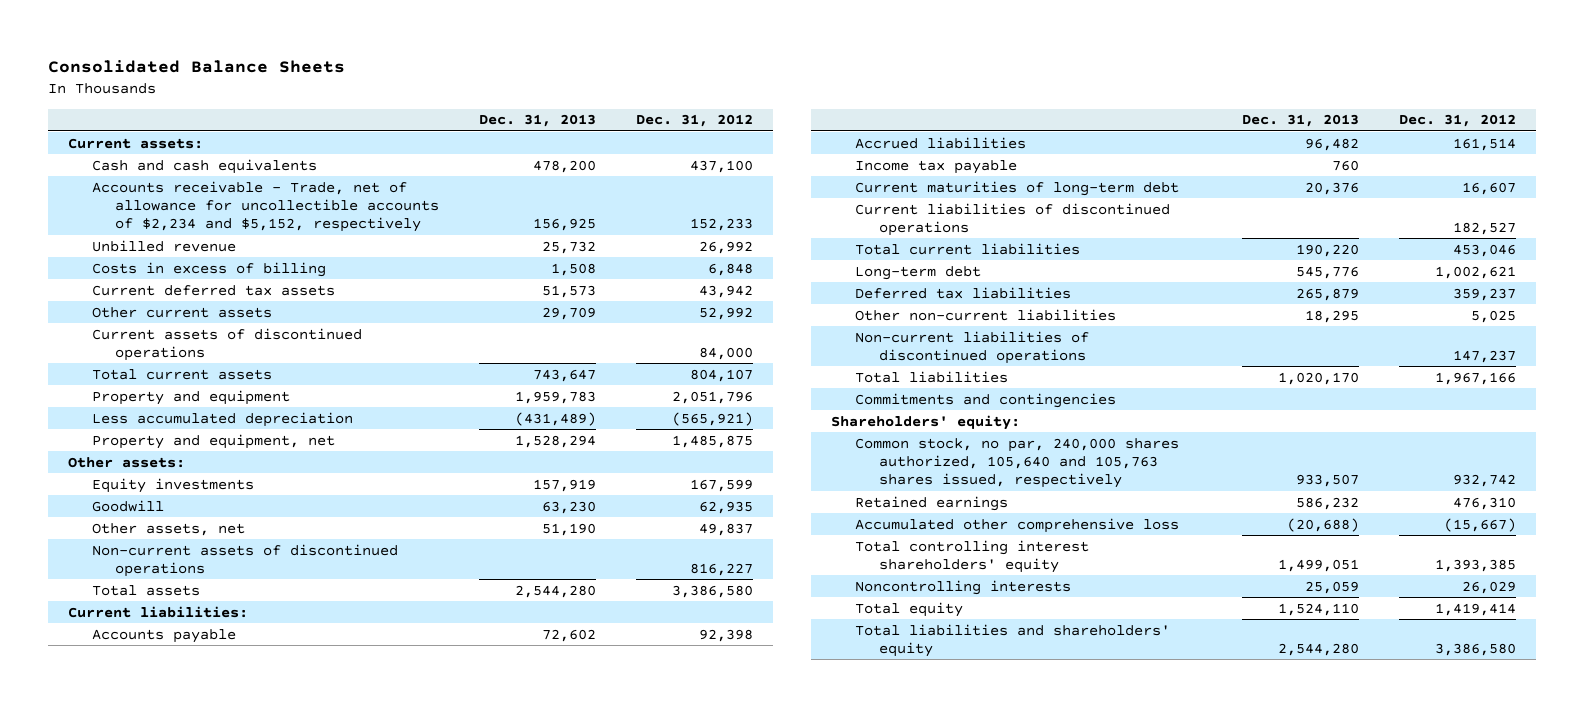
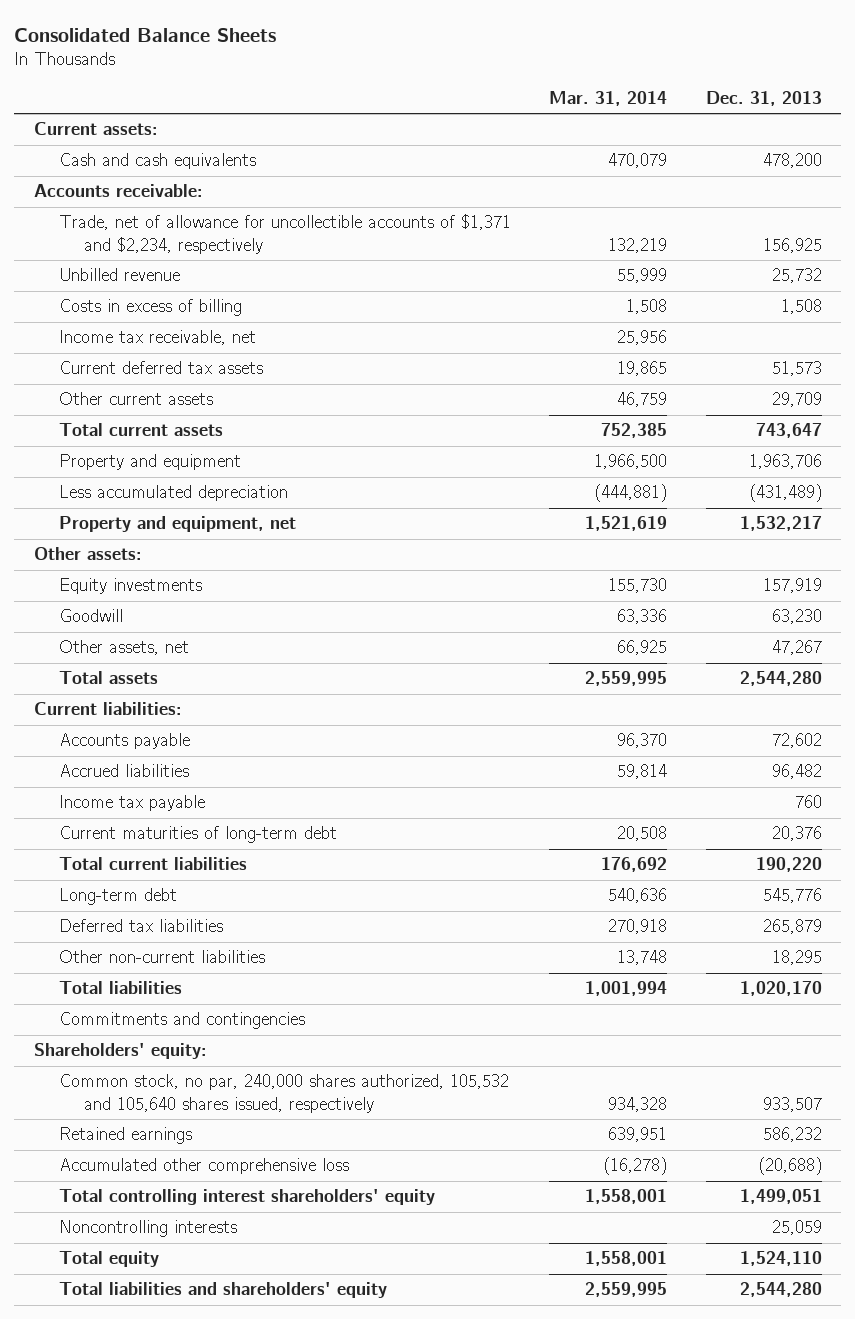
[635,114,753,128] Dec. 31, 2012 -> none
none -> [549,91,668,107] Mar. 31, 2014
none -> [33,184,203,198] Accounts receivable:
[91,180,440,233] Accounts receivable - Trade, net of allowance for uncollectible accounts of $2,234 and $5,152, respectively -> [58,214,511,255] Trade, net of allowance for uncollectible accounts of $1,371 and $2,234, respectively
none -> [58,330,256,346] Income tax receivable, net
[91,327,362,361] Current assets of discontinued operations -> none
[514,390,596,404] 1,959,783 -> [748,454,822,470] 1,963,706
[514,434,596,448] 1,528,294 -> [739,516,822,532] 1,532,217
[91,543,398,577] Non-current assets of discontinued operations -> none
[541,522,596,536] 51,190 -> [771,640,822,656] 47,267
[854,202,1170,236] Current liabilities of discontinued operations -> none
[854,330,1089,364] Non-current liabilities of discontinued operations -> none
[854,437,1179,489] Common stock, no par, 240,000 shares authorized, 105,640 and 105,763 shares issued, respectively -> [58,1074,509,1114] Common stock, no par, 240,000 shares authorized, 105,532 and 105,640 shares issued, respectively

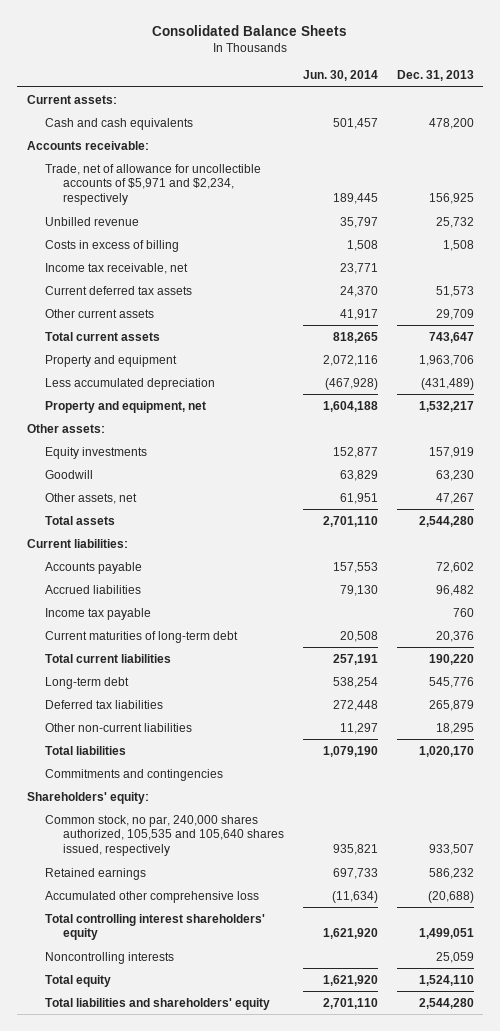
[549,91,668,107] Mar. 31, 2014 -> none
none -> [302,70,378,82] Jun. 30, 2014
[58,214,511,255] Trade, net of allowance for uncollectible accounts of $1,371 and $2,234, respectively -> [44,163,261,206] Trade, net of allowance for uncollectible accounts of $5,971 and $2,234, respectively
[58,1074,509,1114] Common stock, no par, 240,000 shares authorized, 105,532 and 105,640 shares issued, respectively -> [44,814,284,857] Common stock, no par, 240,000 shares authorized, 105,535 and 105,640 shares issued, respectively

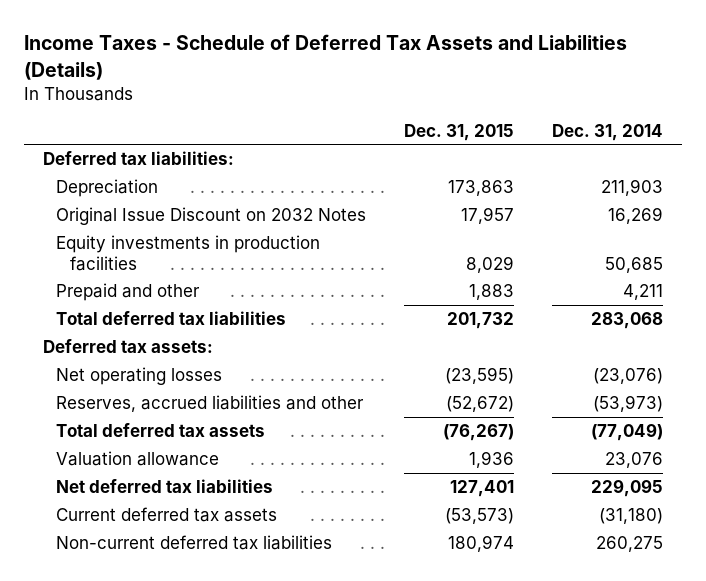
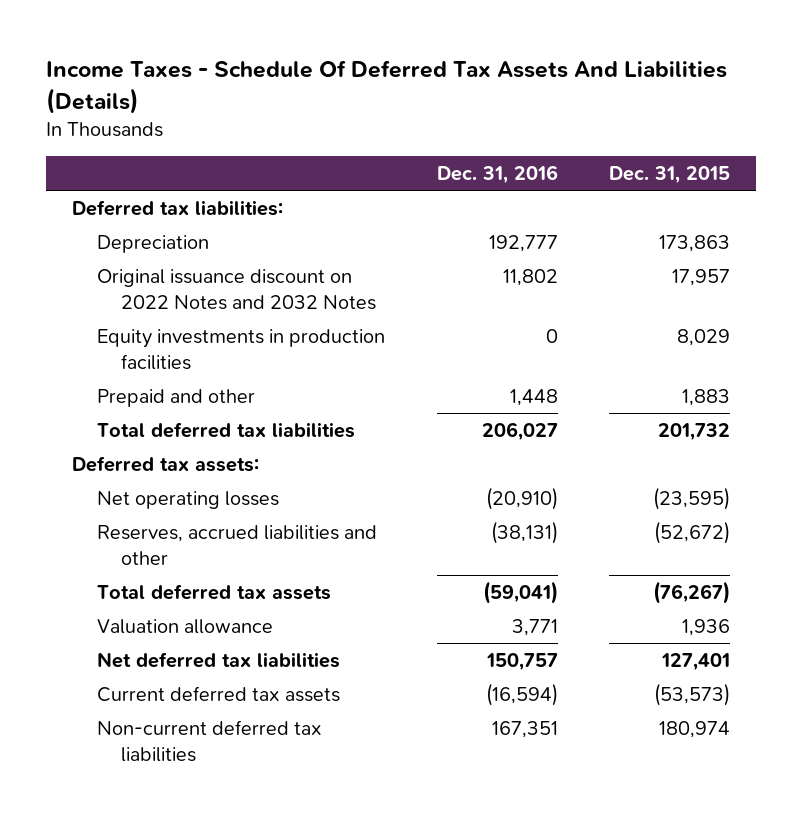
[23,34,627,80] Income Taxes - Schedule of Deferred Tax Assets and Liabilities (Details) -> [46,60,728,114] Income Taxes - Schedule Of Deferred Tax Assets And Liabilities (Details)
[552,123,664,141] Dec. 31, 2014 -> none
none -> [436,164,558,184] Dec. 31, 2016
[56,207,367,226] Original Issue Discount on 2032 Notes -> [96,269,377,311] Original issuance discount on 2022 Notes and 2032 Notes

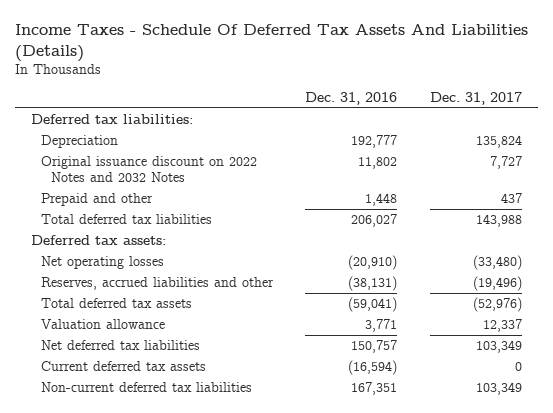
[609,165,731,184] Dec. 31, 2015 -> none
none -> [430,92,523,106] Dec. 31, 2017
[96,329,385,371] Equity investments in production facilities -> none

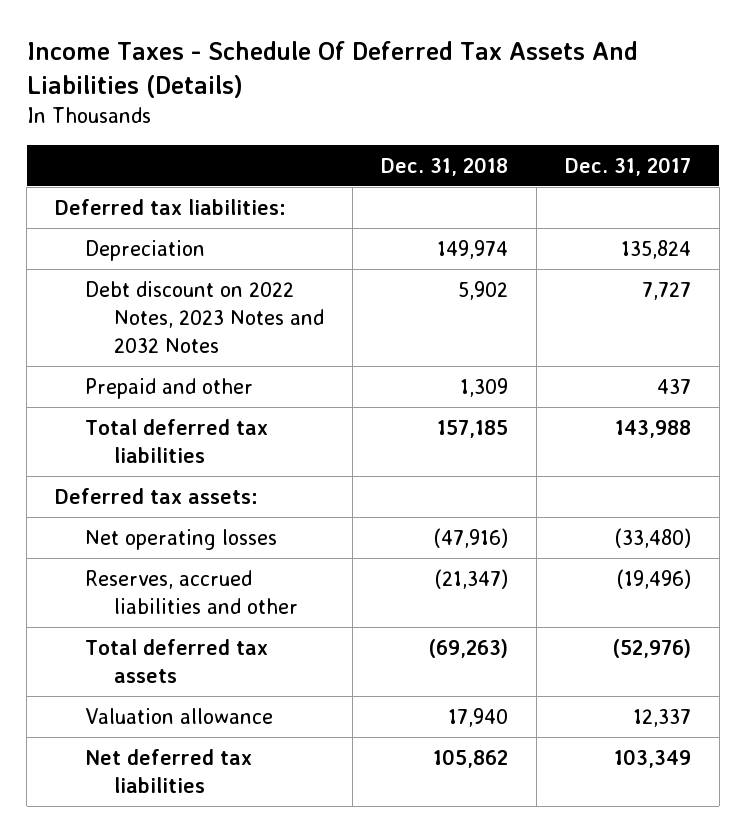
[305,92,398,106] Dec. 31, 2016 -> none
none -> [381,156,509,176] Dec. 31, 2018
[40,156,257,182] Original issuance discount on 2022 Notes and 2032 Notes -> [84,280,325,353] Debt discount on 2022 Notes, 2023 Notes and 2032 Notes
[40,361,206,372] Current deferred tax assets -> none
[40,382,252,393] Non-current deferred tax liabilities -> none

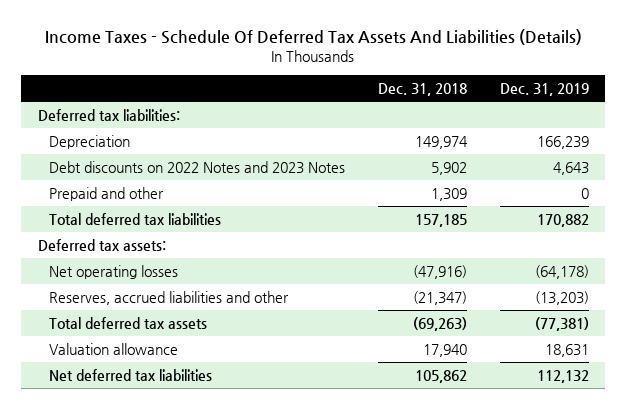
[564,156,691,176] Dec. 31, 2017 -> none
none -> [499,82,589,96] Dec. 31, 2019
[84,280,325,353] Debt discount on 2022 Notes, 2023 Notes and 2032 Notes -> [48,161,345,175] Debt discounts on 2022 Notes and 2023 Notes

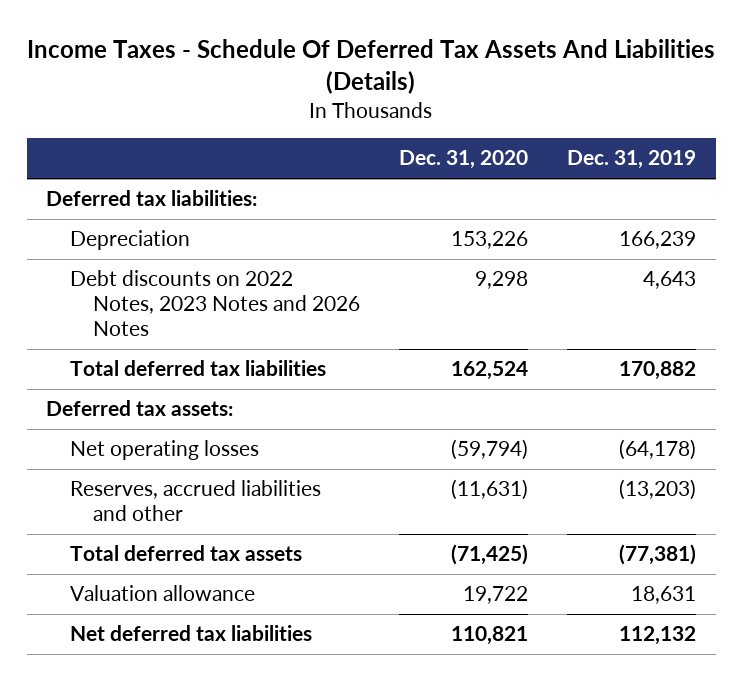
[377,82,467,96] Dec. 31, 2018 -> none
none -> [398,150,528,170] Dec. 31, 2020
[48,187,164,202] Prepaid and other -> none
[48,161,345,175] Debt discounts on 2022 Notes and 2023 Notes -> [69,270,360,337] Debt discounts on 2022 Notes, 2023 Notes and 2026 Notes

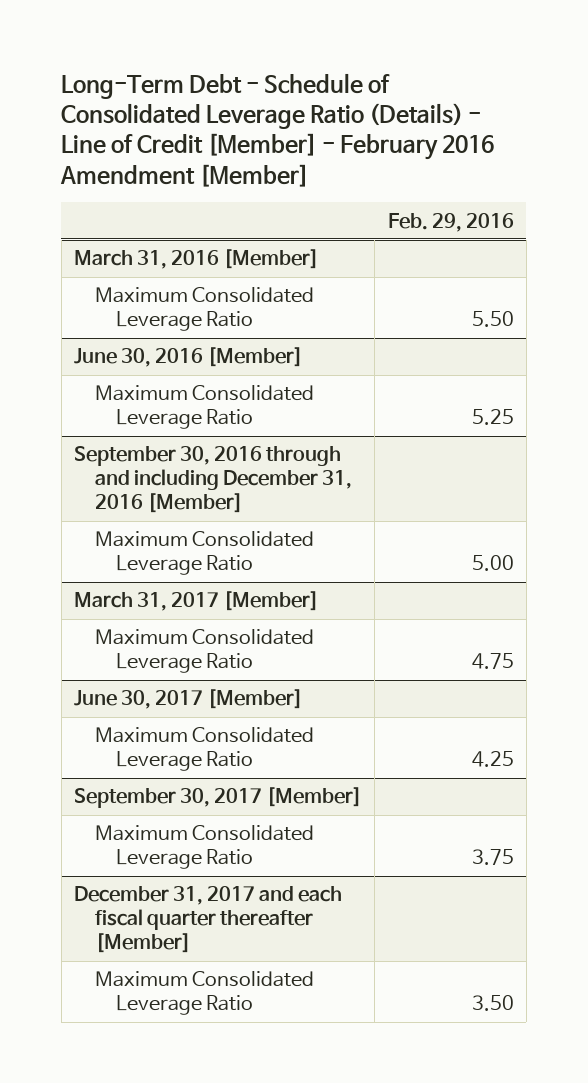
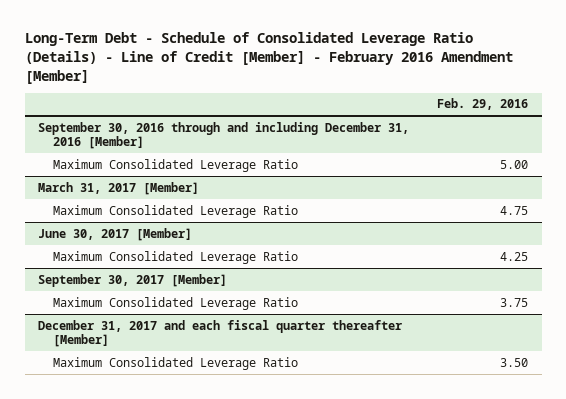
[74,249,320,270] March 31, 2016 [Member] -> none
[94,287,314,332] Maximum Consolidated Leverage Ratio -> none
[74,347,304,368] June 30, 2016 [Member] -> none
[94,385,314,430] Maximum Consolidated Leverage Ratio -> none

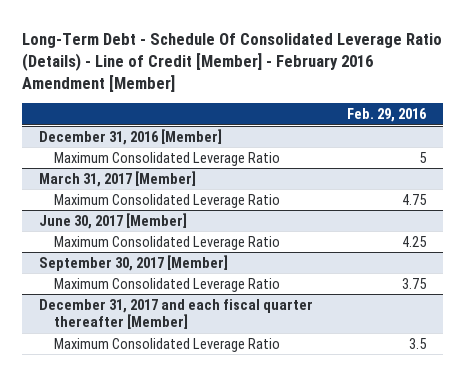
[24,32,513,84] Long-Term Debt - Schedule of Consolidated Leverage Ratio (Details) - Line of Credit [Member] - February 2016 Amendment [Member] -> [22,32,443,93] Long-Term Debt - Schedule Of Consolidated Leverage Ratio (Details) - Line of Credit [Member] - February 2016 Amendment [Member]
[38,121,410,150] September 30, 2016 through and including December 31, 2016 [Member] -> [39,128,223,145] December 31, 2016 [Member]
[500,159,529,169] 5.00 -> [418,151,427,163] 5
[500,357,529,367] 3.50 -> [408,337,427,349] 3.5

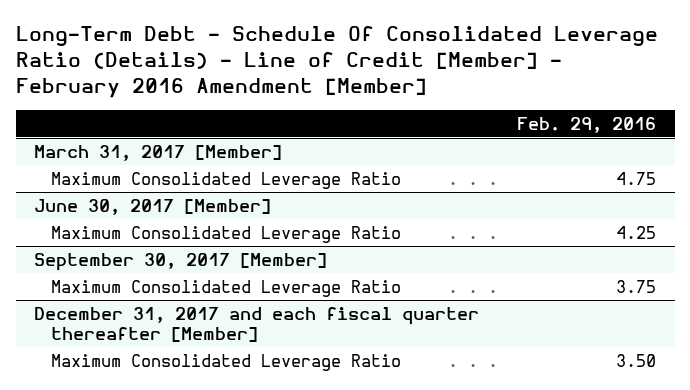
[39,128,223,145] December 31, 2016 [Member] -> none
[54,151,281,166] Maximum Consolidated Leverage Ratio -> none
[408,337,427,349] 3.5 -> [615,353,656,367] 3.50

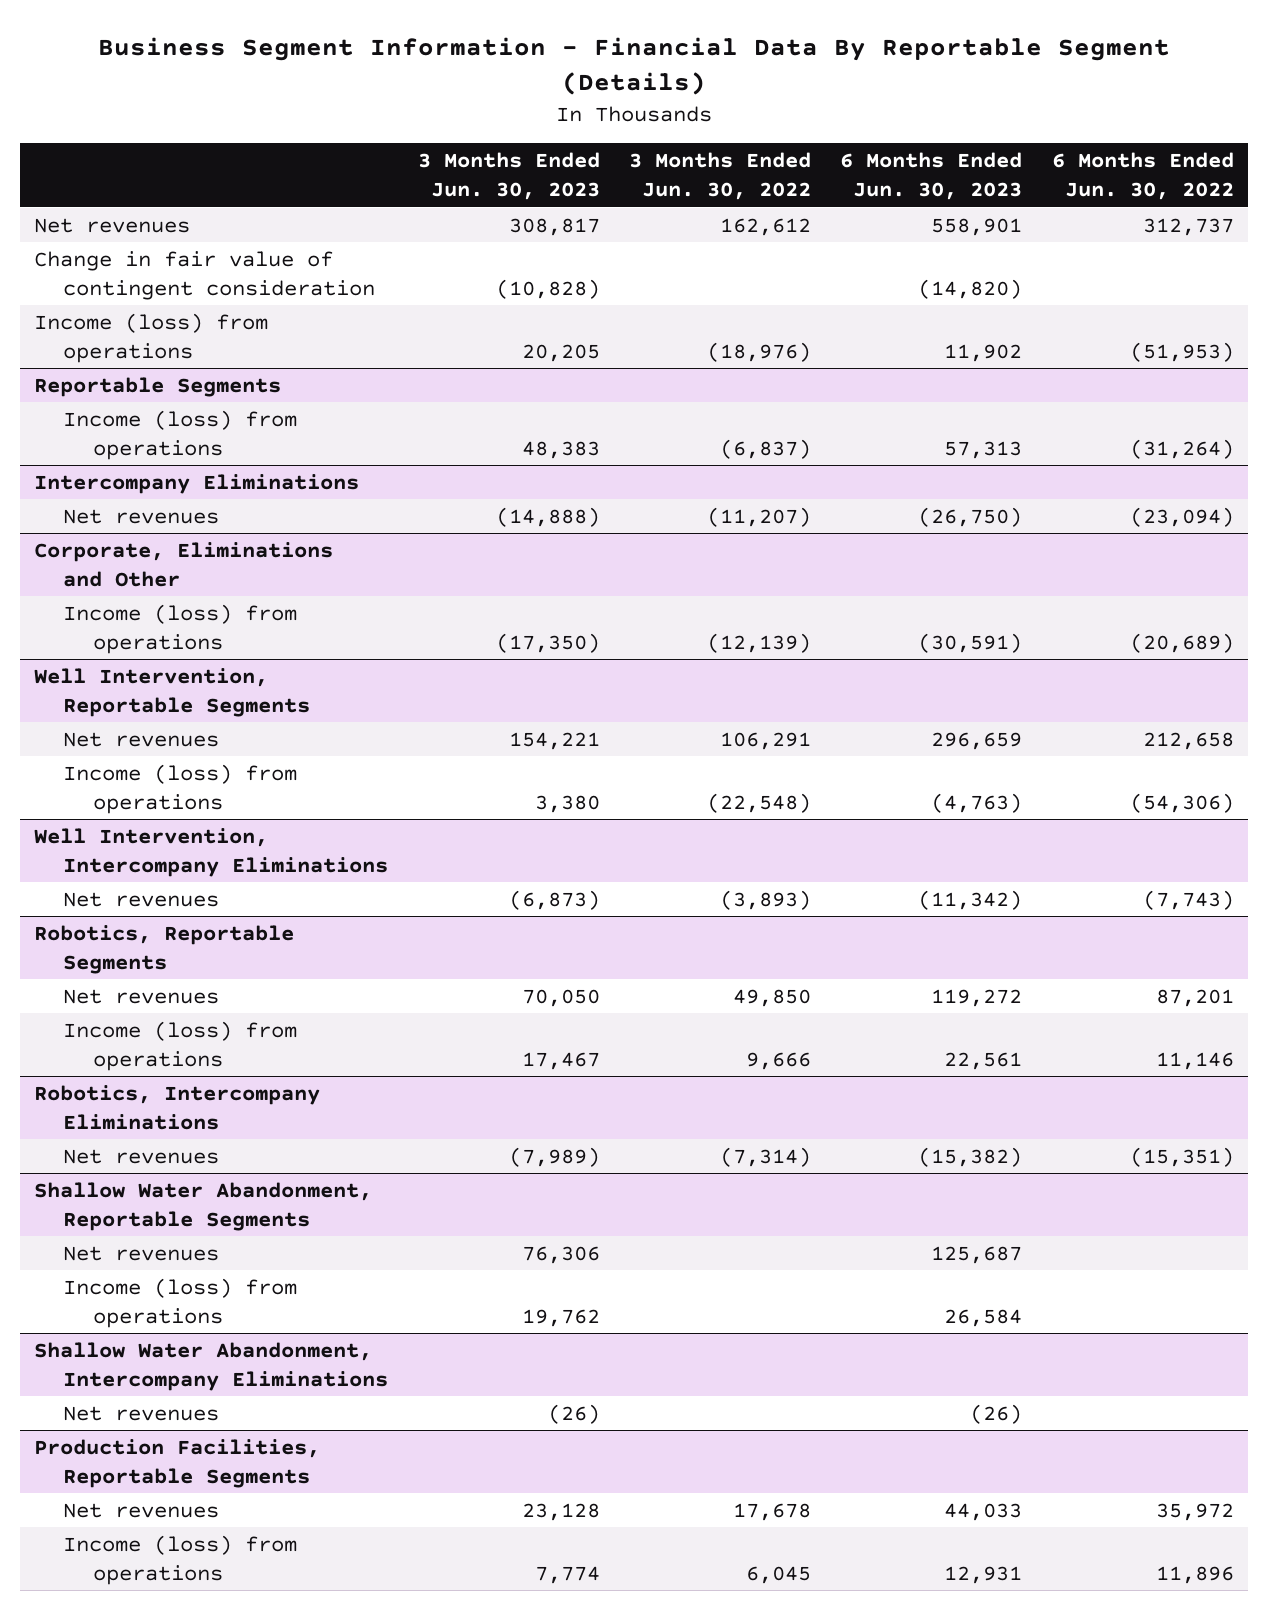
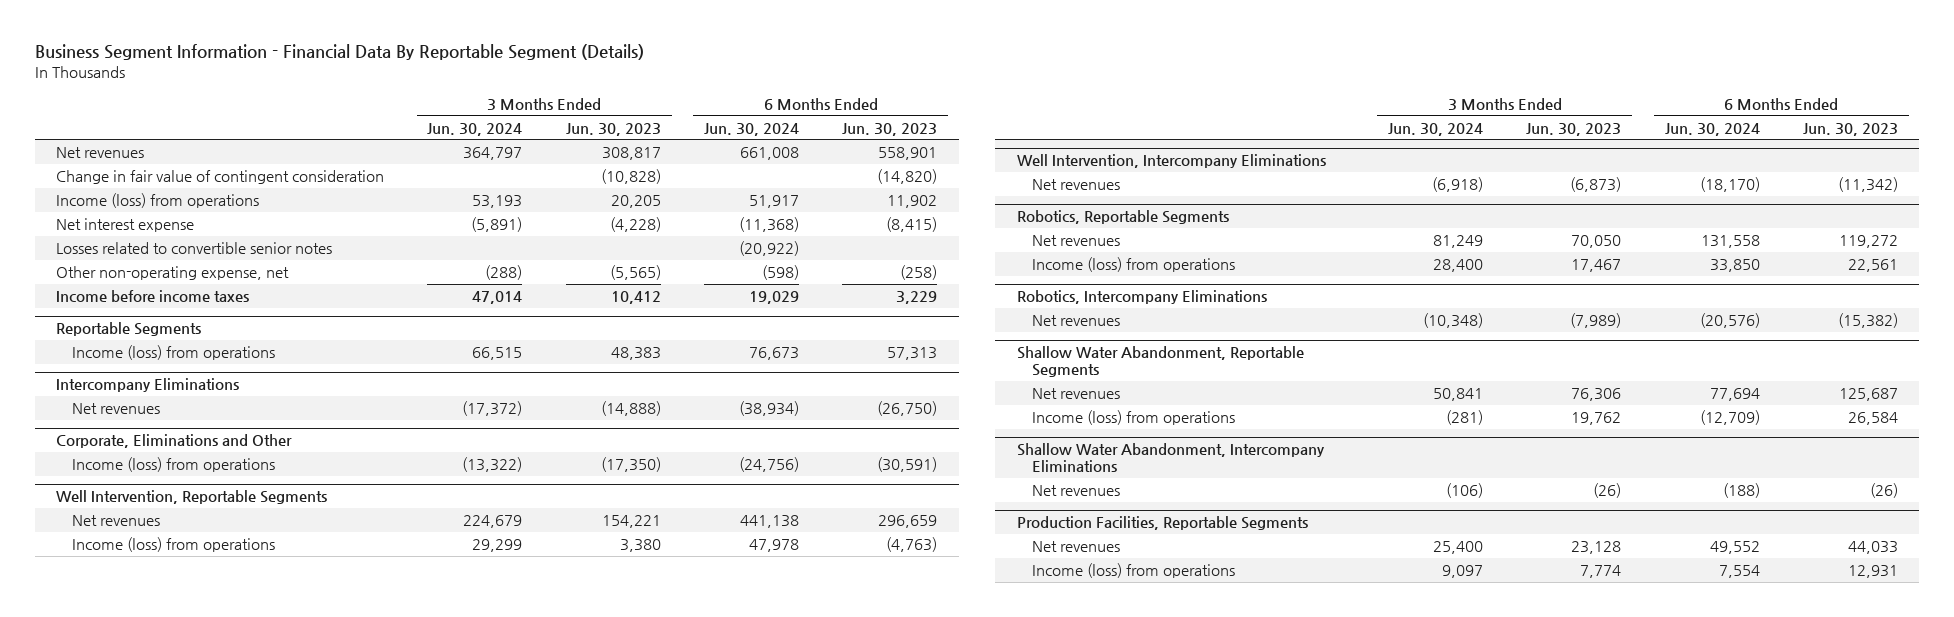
[629,152,812,201] 3 Months Ended Jun. 30, 2022 -> none
[1051,152,1234,201] 6 Months Ended Jun. 30, 2022 -> none
none -> [427,122,523,136] Jun. 30, 2024
none -> [703,122,799,136] Jun. 30, 2024
none -> [56,218,195,233] Net interest expense
none -> [56,242,333,255] Losses related to convertible senior notes
none -> [56,266,290,281] Other non-operating expense, net
none -> [56,290,250,303] Income before income taxes

